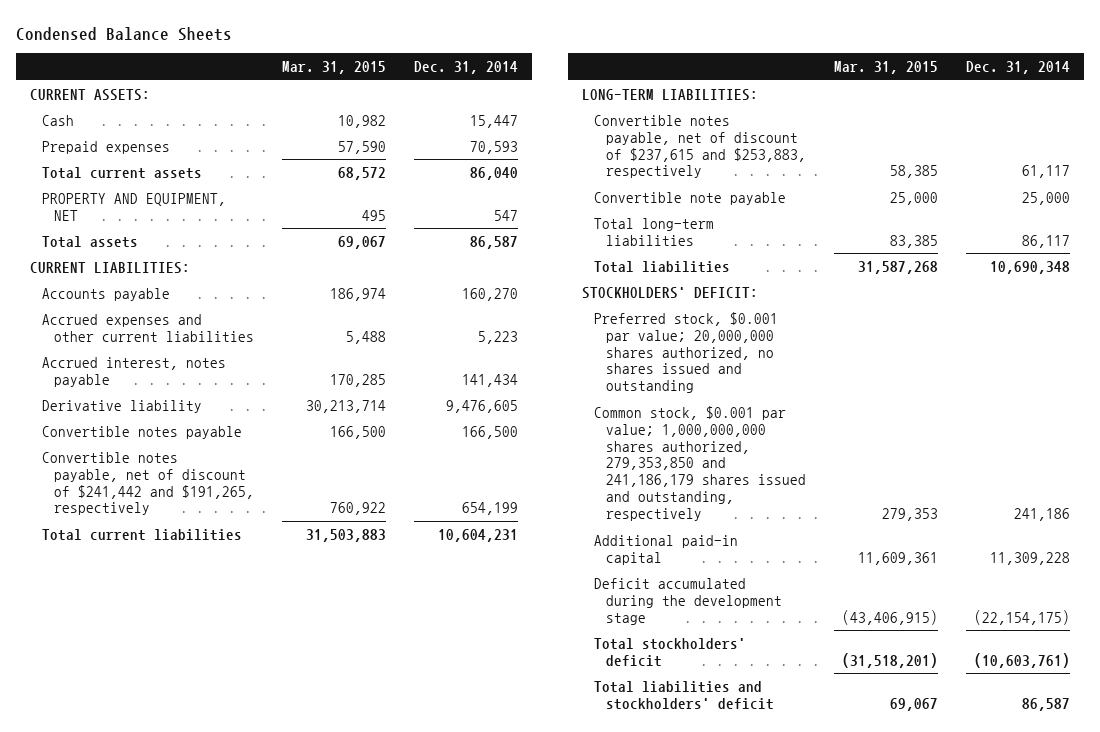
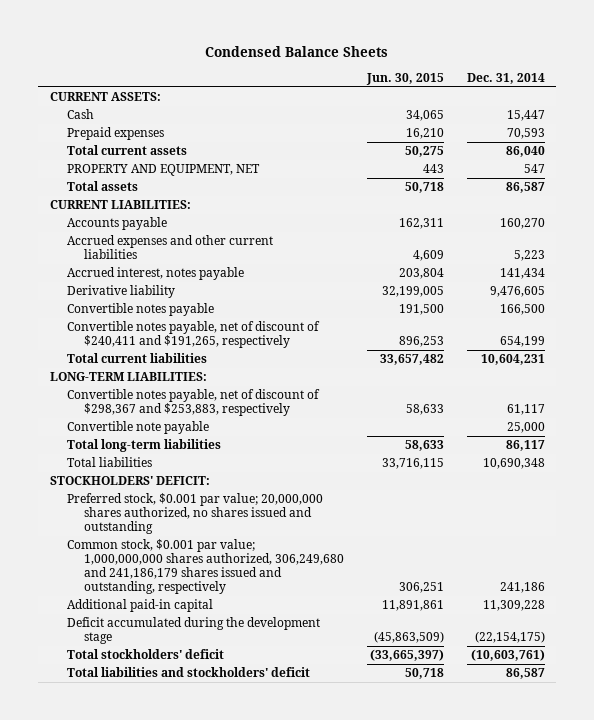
[281,61,386,75] Mar. 31, 2015 -> none
none -> [365,72,444,85] Jun. 30, 2015
[41,451,254,516] Convertible notes payable, net of discount of $241,442 and $191,265, respectively -> [66,321,320,349] Convertible notes payable, net of discount of $240,411 and $191,265, respectively
[593,114,806,179] Convertible notes payable, net of discount of $237,615 and $253,883, respectively -> [66,389,320,417] Convertible notes payable, net of discount of $298,367 and $253,883, respectively
[593,405,806,521] Common stock, $0.001 par value; 1,000,000,000 shares authorized, 279,353,850 and 241,186,179 shares issued and outstanding, respectively -> [66,539,344,595] Common stock, $0.001 par value; 1,000,000,000 shares authorized, 306,249,680 and 241,186,179 shares issued and outstanding, respectively

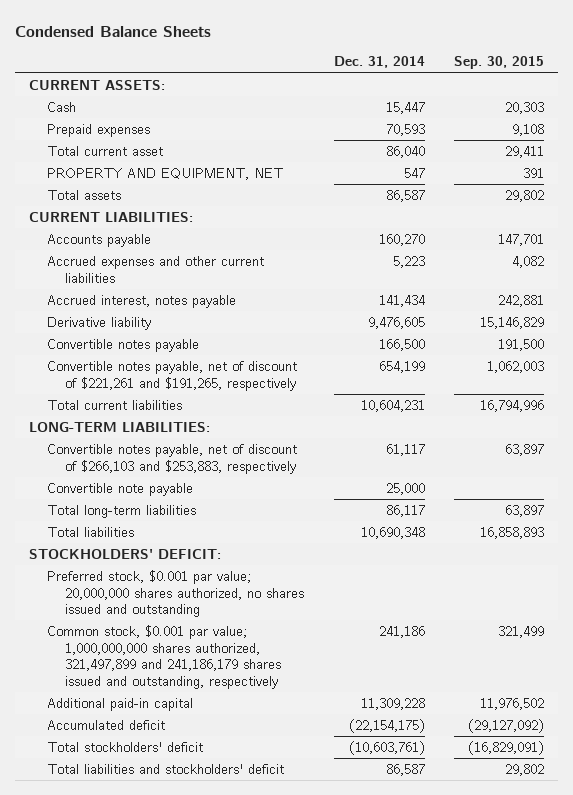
[365,72,444,85] Jun. 30, 2015 -> none
none -> [453,56,544,70] Sep. 30, 2015
[66,145,187,156] Total current assets -> [47,145,164,156] Total current asset
[66,321,320,349] Convertible notes payable, net of discount of $240,411 and $191,265, respectively -> [47,360,298,391] Convertible notes payable, net of discount of $221,261 and $191,265, respectively
[66,389,320,417] Convertible notes payable, net of discount of $298,367 and $253,883, respectively -> [47,443,298,474] Convertible notes payable, net of discount of $266,103 and $253,883, respectively
[66,539,344,595] Common stock, $0.001 par value; 1,000,000,000 shares authorized, 306,249,680 and 241,186,179 shares issued and outstanding, respectively -> [47,624,282,689] Common stock, $0.001 par value; 1,000,000,000 shares authorized, 321,497,899 and 241,186,179 shares issued and outstanding, respectively
[66,617,320,645] Deficit accumulated during the development stage -> [47,719,166,730] Accumulated deficit

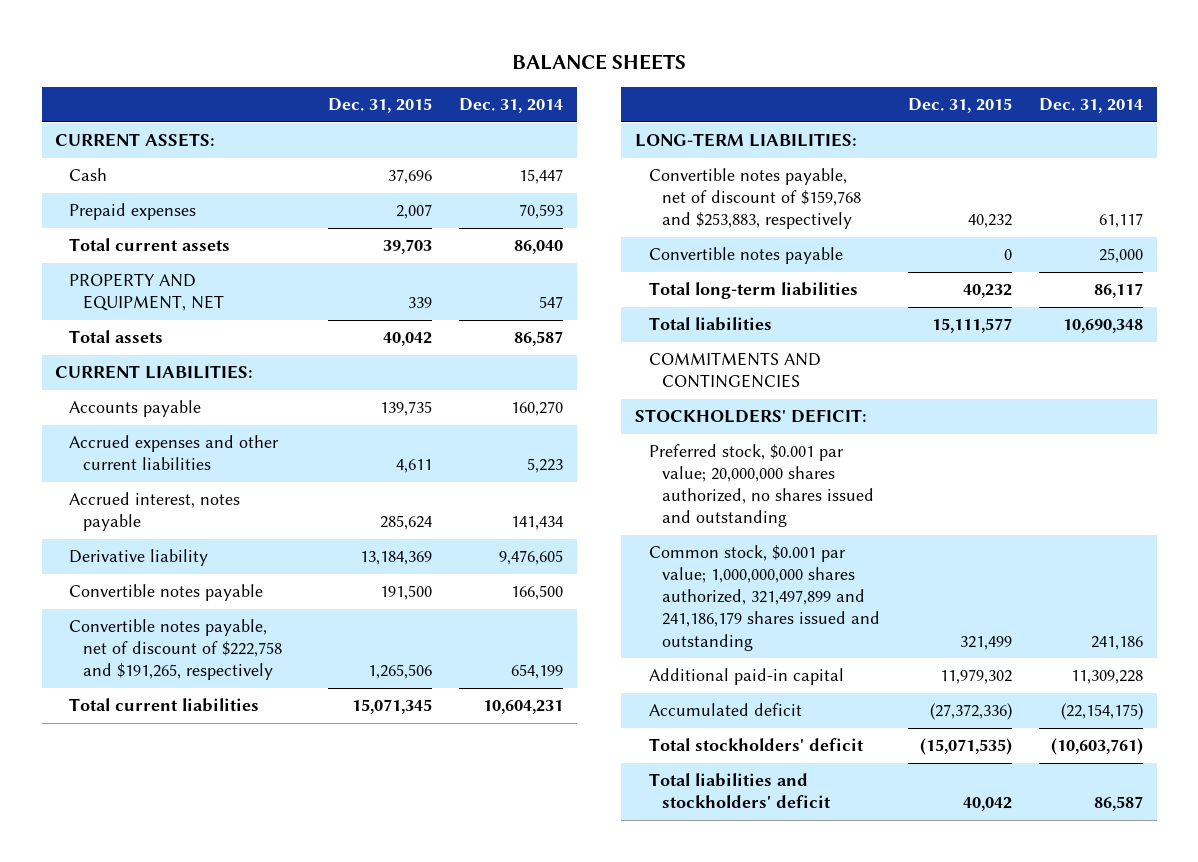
[14,25,211,37] Condensed Balance Sheets -> [512,54,687,71] BALANCE SHEETS
[453,56,544,70] Sep. 30, 2015 -> none
none -> [327,98,432,114] Dec. 31, 2015
[47,145,164,156] Total current asset -> [69,238,231,252] Total current assets
[47,360,298,391] Convertible notes payable, net of discount of $221,261 and $191,265, respectively -> [69,619,282,681] Convertible notes payable, net of discount of $222,758 and $191,265, respectively
[47,482,194,496] Convertible note payable -> none
none -> [648,168,862,230] Convertible notes payable, net of discount of $159,768 and $253,883, respectively
[47,443,298,474] Convertible notes payable, net of discount of $266,103 and $253,883, respectively -> [648,247,843,265] Convertible notes payable
[385,443,425,456] 61,117 -> [1098,248,1143,264] 25,000
none -> [648,352,821,389] COMMITMENTS AND CONTINGENCIES
[47,624,282,689] Common stock, $0.001 par value; 1,000,000,000 shares authorized, 321,497,899 and 241,186,179 shares issued and outstanding, respectively -> [648,545,881,651] Common stock, $0.001 par value; 1,000,000,000 shares authorized, 321,497,899 and 241,186,179 shares issued and outstanding

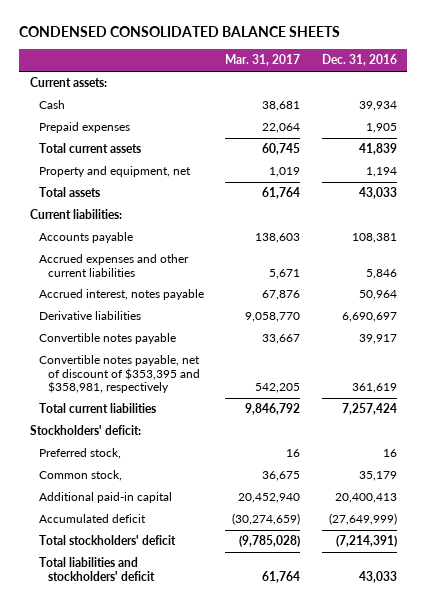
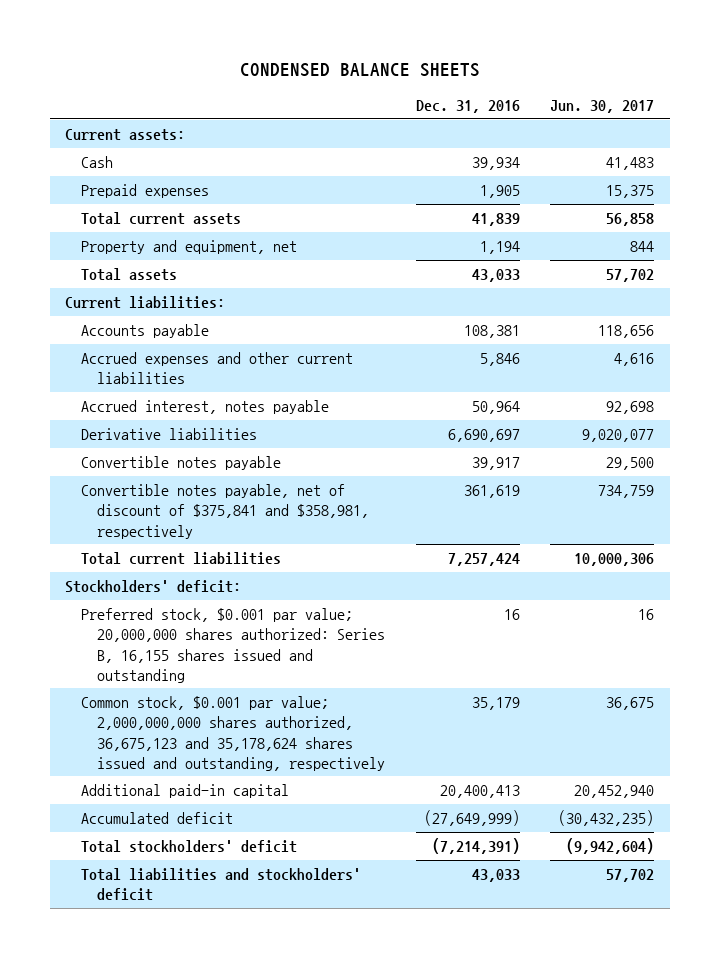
[19,26,341,38] CONDENSED CONSOLIDATED BALANCE SHEETS -> [239,62,480,77] CONDENSED BALANCE SHEETS
[225,54,301,67] Mar. 31, 2017 -> none
none -> [550,99,655,113] Jun. 30, 2017
[39,355,201,393] Convertible notes payable, net of discount of $353,395 and $358,981, respectively -> [80,484,369,539] Convertible notes payable, net of discount of $375,841 and $358,981, respectively
[39,448,122,460] Preferred stock, -> [80,608,385,683] Preferred stock, $0.001 par value; 20,000,000 shares authorized: Series B, 16,155 shares issued and outstanding
[39,470,123,482] Common stock, -> [80,696,385,771] Common stock, $0.001 par value; 2,000,000,000 shares authorized, 36,675,123 and 35,178,624 shares issued and outstanding, respectively

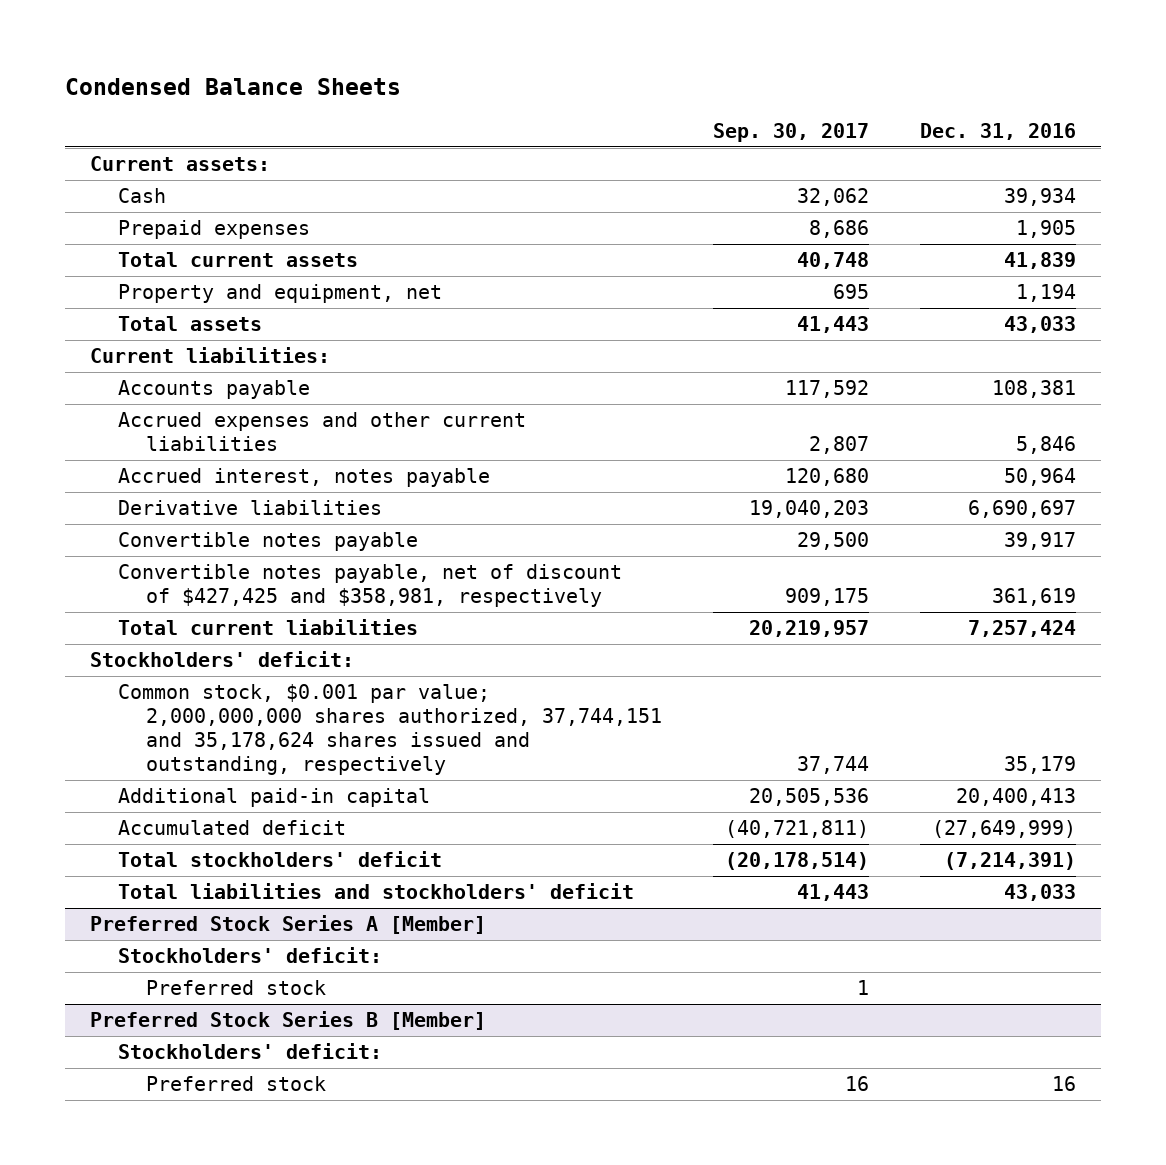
[239,62,480,77] CONDENSED BALANCE SHEETS -> [65,78,402,96] Condensed Balance Sheets
[550,99,655,113] Jun. 30, 2017 -> none
none -> [713,123,870,143] Sep. 30, 2017
[80,484,369,539] Convertible notes payable, net of discount of $375,841 and $358,981, respectively -> [118,564,623,607] Convertible notes payable, net of discount of $427,425 and $358,981, respectively
[80,608,385,683] Preferred stock, $0.001 par value; 20,000,000 shares authorized: Series B, 16,155 shares issued and outstanding -> none
[80,696,385,771] Common stock, $0.001 par value; 2,000,000,000 shares authorized, 36,675,123 and 35,178,624 shares issued and outstanding, respectively -> [118,684,663,775] Common stock, $0.001 par value; 2,000,000,000 shares authorized, 37,744,151 and 35,178,624 shares issued and outstanding, respectively
none -> [90,915,487,935] Preferred Stock Series A [Member]
none -> [118,947,383,964] Stockholders' deficit:
none -> [146,980,327,996] Preferred stock
none -> [90,1011,487,1031] Preferred Stock Series B [Member]
none -> [118,1043,383,1060] Stockholders' deficit:
none -> [146,1076,327,1092] Preferred stock

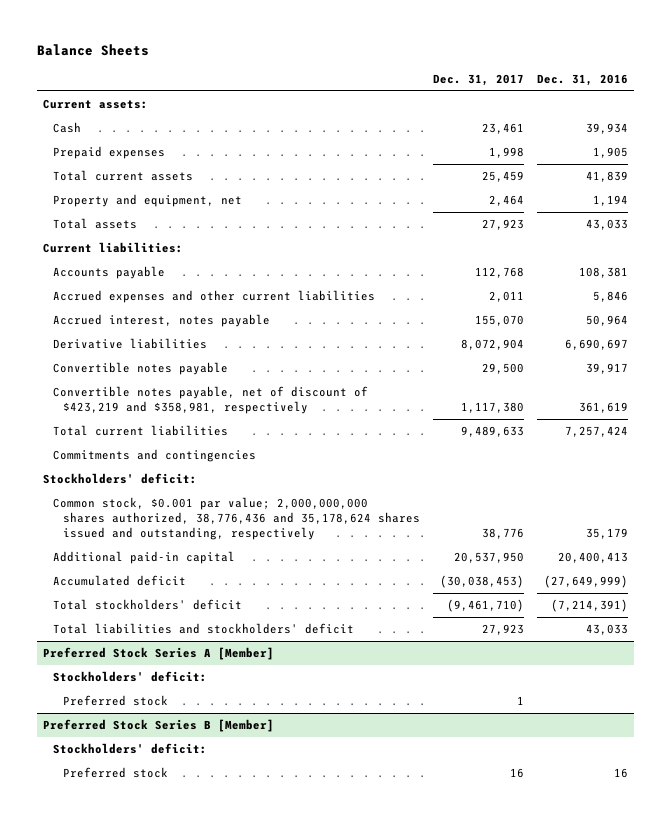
[65,78,402,96] Condensed Balance Sheets -> [37,44,150,57] Balance Sheets
[713,123,870,143] Sep. 30, 2017 -> none
none -> [432,73,524,86] Dec. 31, 2017
[118,564,623,607] Convertible notes payable, net of discount of $427,425 and $358,981, respectively -> [53,386,369,414] Convertible notes payable, net of discount of $423,219 and $358,981, respectively
none -> [53,449,257,463] Commitments and contingencies
[118,684,663,775] Common stock, $0.001 par value; 2,000,000,000 shares authorized, 37,744,151 and 35,178,624 shares issued and outstanding, respectively -> [53,497,420,540] Common stock, $0.001 par value; 2,000,000,000 shares authorized, 38,776,436 and 35,178,624 shares issued and outstanding, respectively

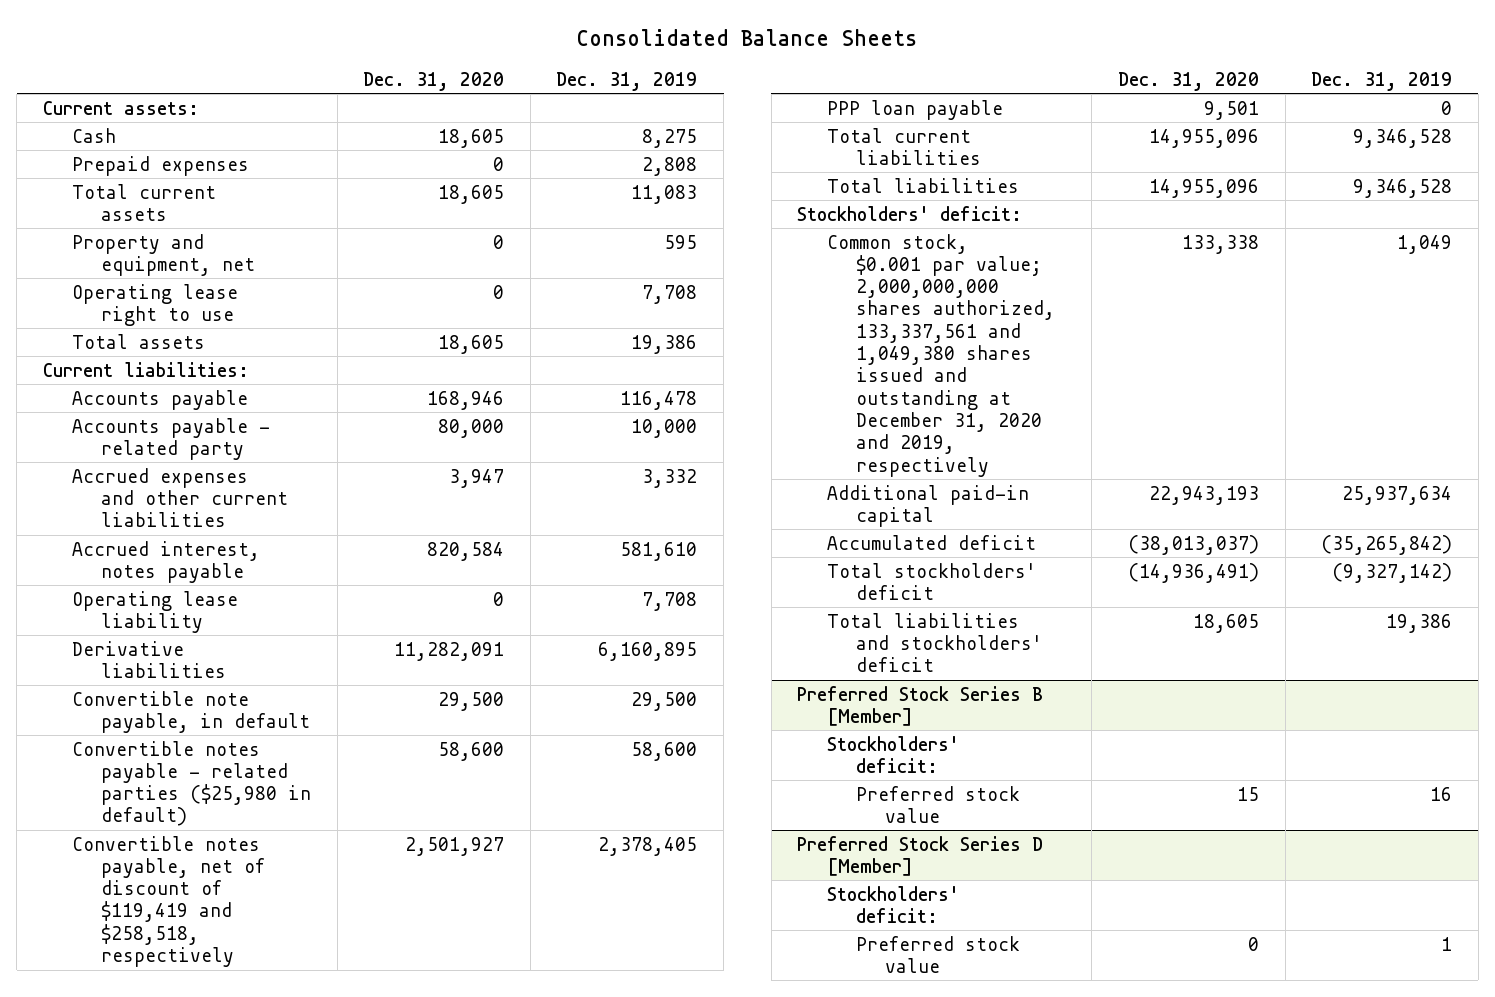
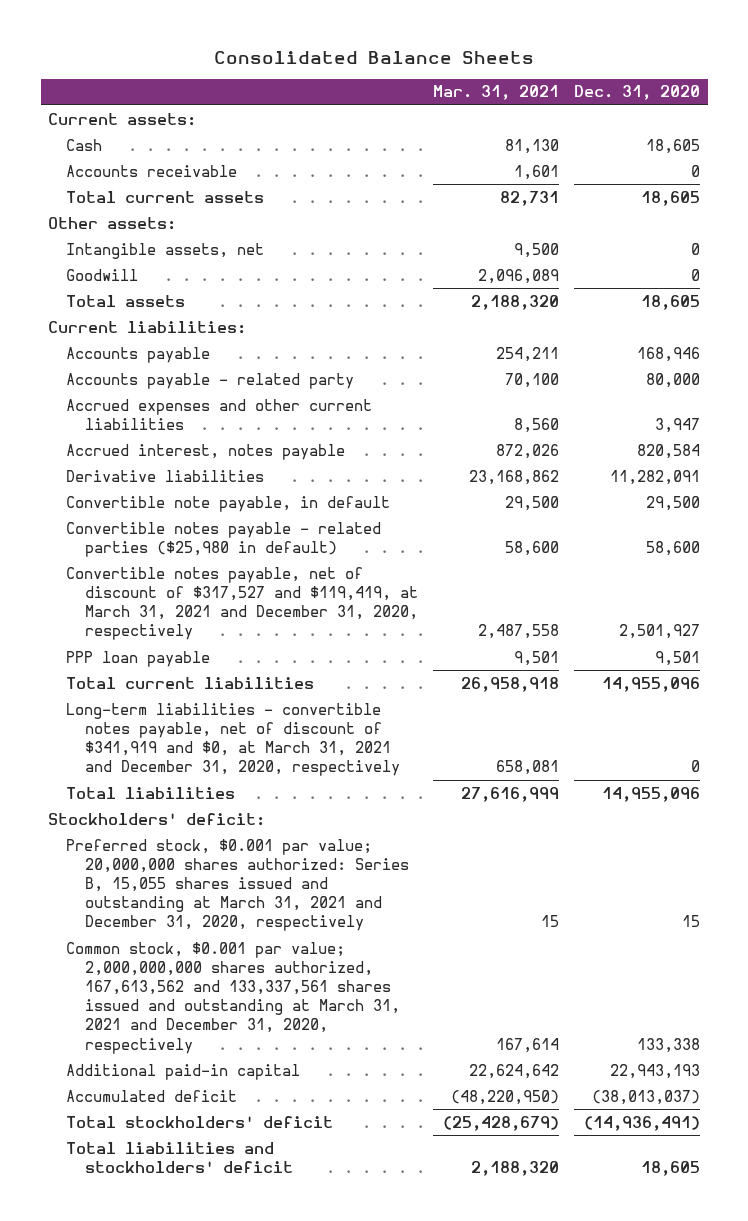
[556,71,698,91] Dec. 31, 2019 -> none
none -> [432,85,559,101] Mar. 31, 2021
[71,155,249,176] Prepaid expenses -> none
none -> [66,164,238,177] Accounts receivable
[71,233,256,276] Property and equipment, net -> none
[71,283,238,326] Operating lease right to use -> none
none -> [48,216,177,230] Other assets:
none -> [66,242,265,259] Intangible assets, net
none -> [66,268,139,281] Goodwill
[71,590,238,633] Operating lease liability -> none
[71,835,266,968] Convertible notes payable, net of discount of $119,419 and $258,518, respectively -> [66,566,418,641] Convertible notes payable, net of discount of $317,527 and $119,419, at March 31, 2021 and December 31, 2020, respectively
none -> [66,702,400,777] Long-term liabilities - convertible notes payable, net of discount of $341,919 and $0, at March 31, 2021 and December 31, 2020, respectively
none -> [66,838,409,932] Preferred stock, $0.001 par value; 20,000,000 shares authorized: Series B, 15,055 shares issued and outstanding at March 31, 2021 and December 31, 2020, respectively
[826,233,1055,477] Common stock, $0.001 par value; 2,000,000,000 shares authorized, 133,337,561 and 1,049,380 shares issued and outstanding at December 31, 2020 and 2019, respectively -> [66,941,400,1054] Common stock, $0.001 par value; 2,000,000,000 shares authorized, 167,613,562 and 133,337,561 shares issued and outstanding at March 31, 2021 and December 31, 2020, respectively
[797,685,1044,726] Preferred Stock Series B [Member] -> none
[826,735,959,773] Stockholders' deficit: -> none
[855,785,1020,823] Preferred stock value -> none
[797,835,1044,876] Preferred Stock Series D [Member] -> none
[826,885,959,923] Stockholders' deficit: -> none
[855,935,1020,973] Preferred stock value -> none

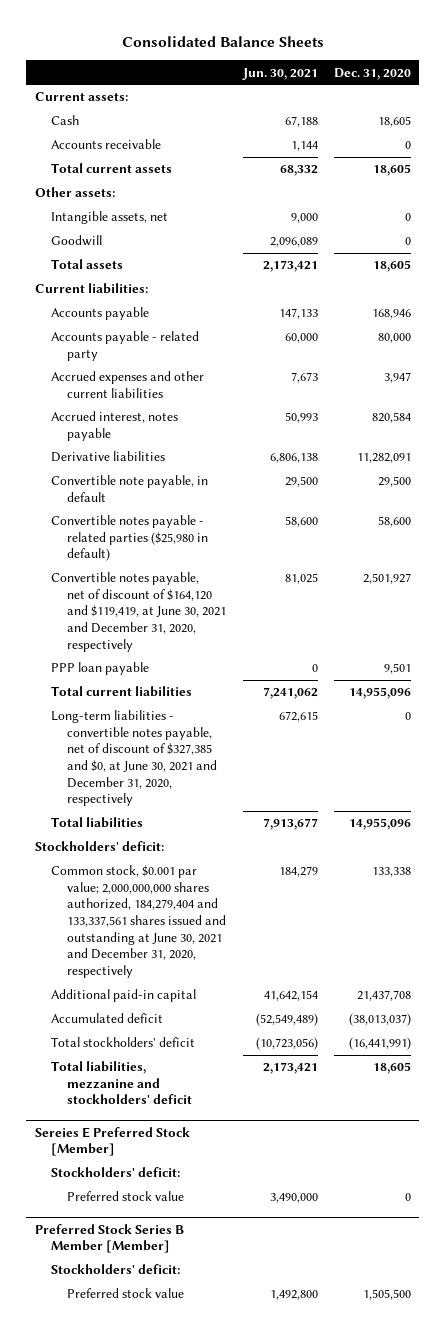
[432,85,559,101] Mar. 31, 2021 -> none
none -> [241,67,318,80] Jun. 30, 2021
[66,566,418,641] Convertible notes payable, net of discount of $317,527 and $119,419, at March 31, 2021 and December 31, 2020, respectively -> [50,572,226,652] Convertible notes payable, net of discount of $164,120 and $119,419, at June 30, 2021 and December 31, 2020, respectively
[66,702,400,777] Long-term liabilities - convertible notes payable, net of discount of $341,919 and $0, at March 31, 2021 and December 31, 2020, respectively -> [50,710,217,807] Long-term liabilities - convertible notes payable, net of discount of $327,385 and $0, at June 30, 2021 and December 31, 2020, respectively
[66,838,409,932] Preferred stock, $0.001 par value; 20,000,000 shares authorized: Series B, 15,055 shares issued and outstanding at March 31, 2021 and December 31, 2020, respectively -> none
[66,941,400,1054] Common stock, $0.001 par value; 2,000,000,000 shares authorized, 167,613,562 and 133,337,561 shares issued and outstanding at March 31, 2021 and December 31, 2020, respectively -> [50,865,226,979] Common stock, $0.001 par value; 2,000,000,000 shares authorized, 184,279,404 and 133,337,561 shares issued and outstanding at June 30, 2021 and December 31, 2020, respectively
[610,1063,701,1079] 22,943,193 -> [357,990,412,1002] 21,437,708
[584,1115,701,1131] (14,936,491) -> [349,1037,412,1051] (16,441,991)
[66,1141,293,1173] Total liabilities and stockholders' deficit -> [50,1061,192,1105] Total liabilities, mezzanine and stockholders' deficit
none -> [34,1126,190,1157] Sereies E Preferred Stock [Member]
none -> [50,1167,180,1178] Stockholders' deficit:
none -> [66,1191,184,1202] Preferred stock value
none -> [34,1223,184,1254] Preferred Stock Series B Member [Member]
none -> [50,1264,180,1275] Stockholders' deficit:
none -> [66,1288,184,1299] Preferred stock value

